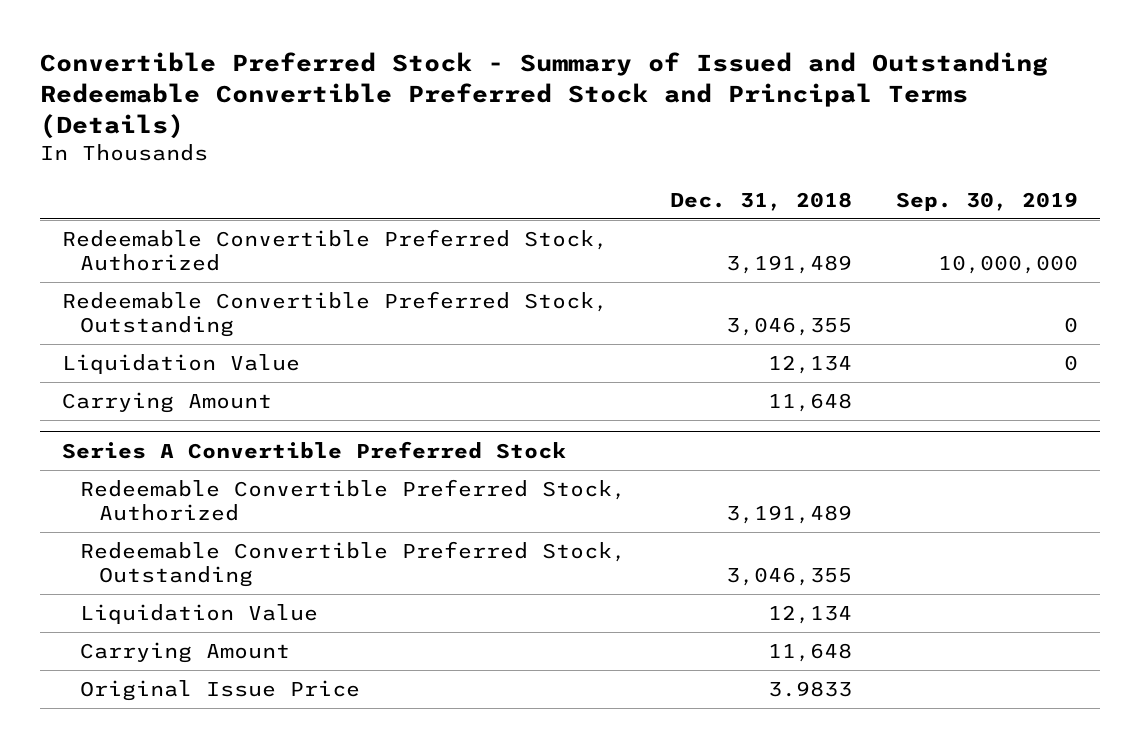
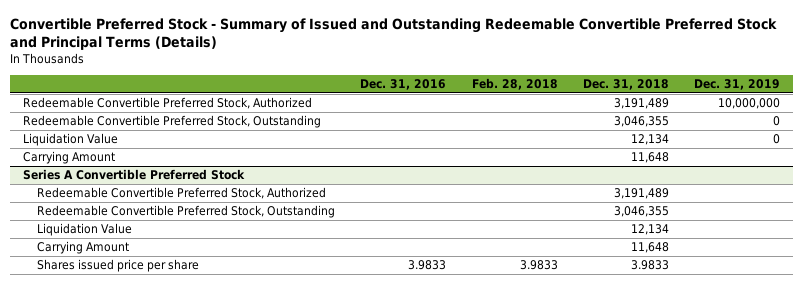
[896,191,1079,211] Sep. 30, 2019 -> none
none -> [360,79,447,91] Dec. 31, 2016
none -> [471,78,558,91] Feb. 28, 2018
none -> [694,79,781,91] Dec. 31, 2019
[80,680,361,702] Original Issue Price -> [37,259,200,273] Shares issued price per share

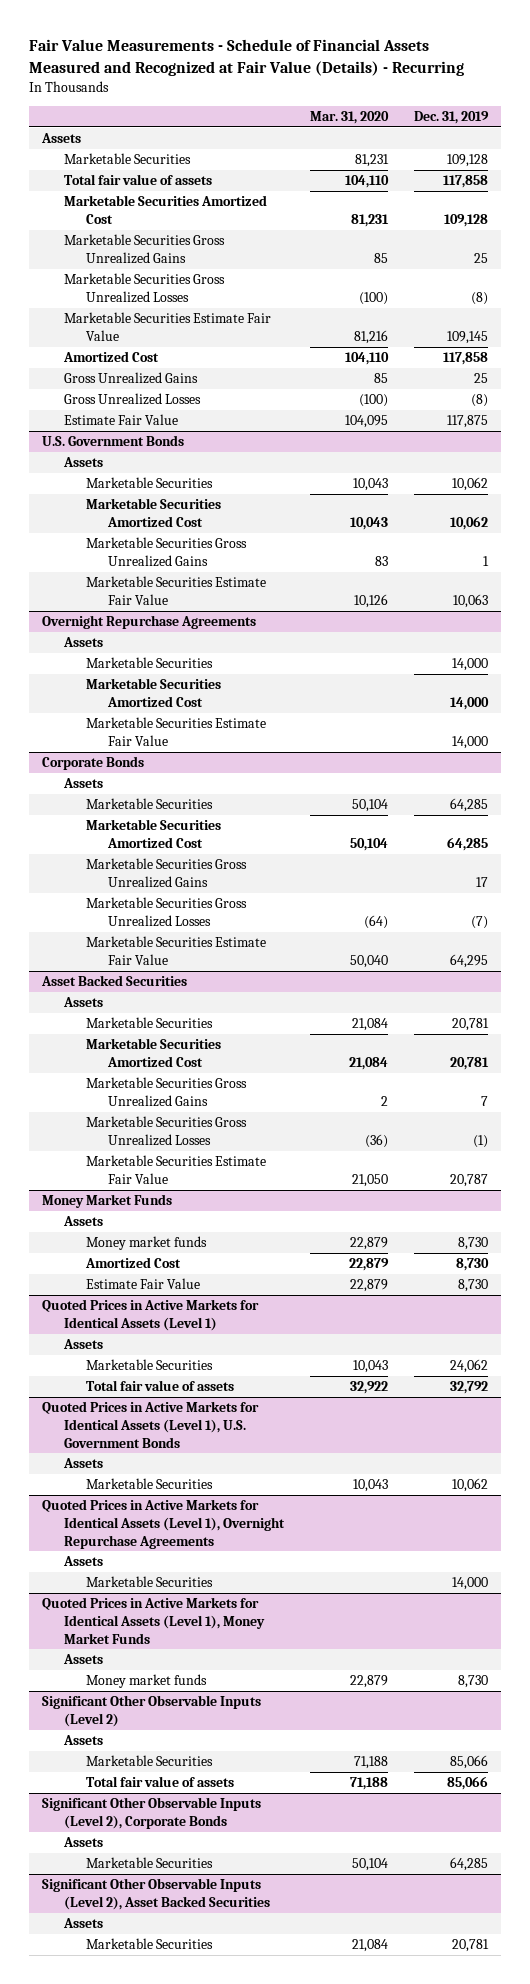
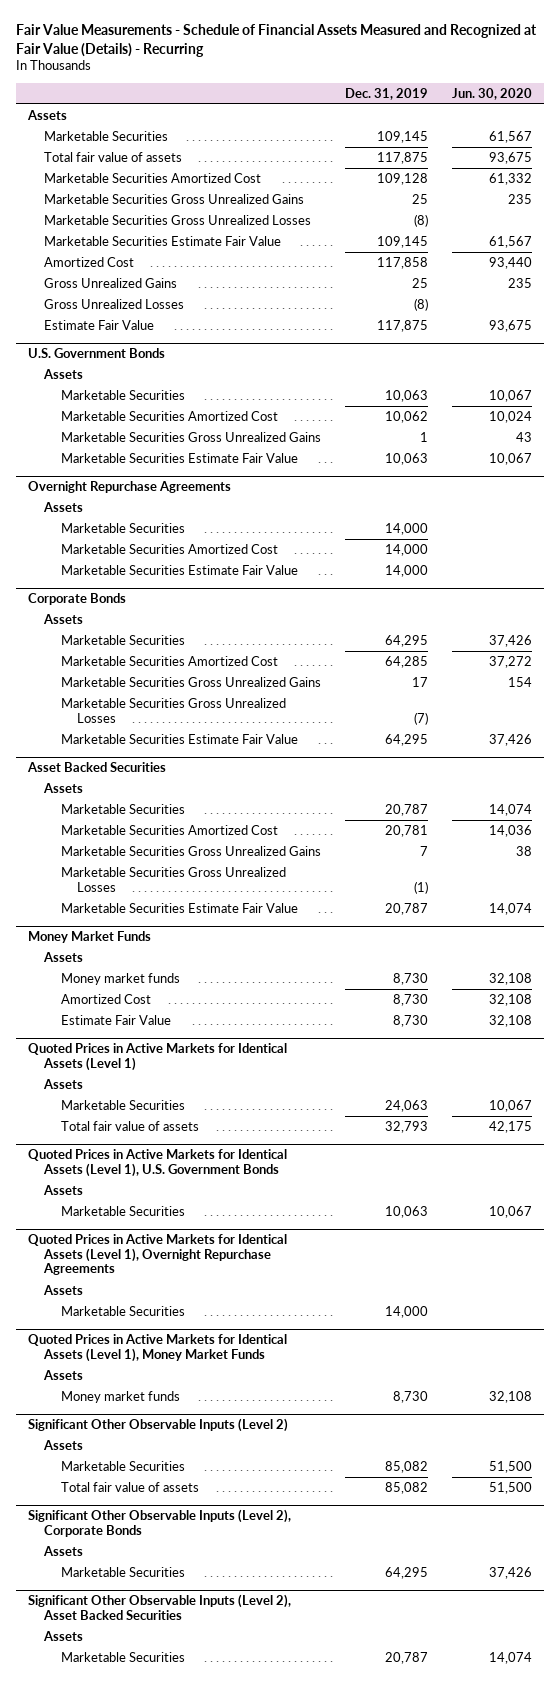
[310,110,390,124] Mar. 31, 2020 -> none
none -> [451,87,532,100] Jun. 30, 2020
[447,154,489,168] 109,128 -> [376,130,428,143] 109,145
[443,175,489,189] 117,858 -> [376,151,428,164] 117,875
[452,477,489,492] 10,062 -> [384,389,428,402] 10,063
[450,798,489,813] 64,285 -> [384,634,428,647] 64,295
[452,1018,490,1032] 20,781 -> [384,803,428,816] 20,787
[450,1359,489,1374] 24,062 -> [384,1099,428,1112] 24,063
[450,1381,489,1395] 32,792 -> [384,1120,428,1133] 32,793
[452,1478,489,1493] 10,062 -> [384,1205,428,1218] 10,063
[450,1755,489,1770] 85,066 -> [384,1460,428,1473] 85,082
[447,1776,489,1791] 85,066 -> [384,1481,428,1494] 85,082
[450,1857,489,1872] 64,285 -> [384,1566,428,1579] 64,295
[452,1939,490,1953] 20,781 -> [384,1651,428,1664] 20,787

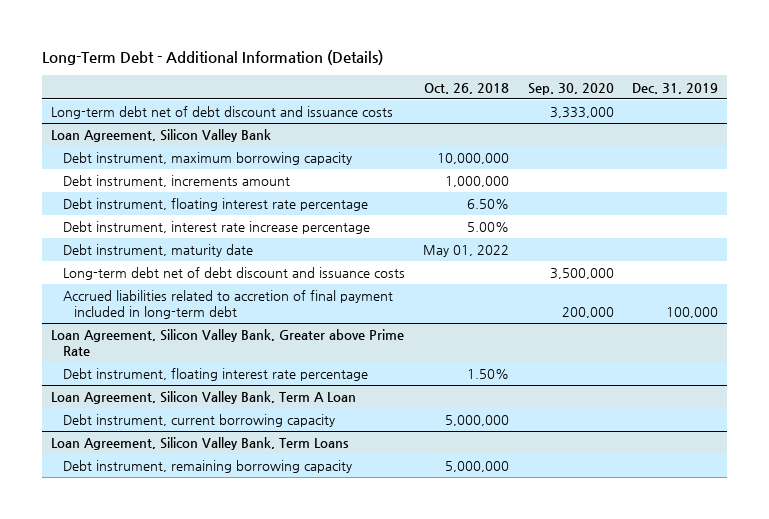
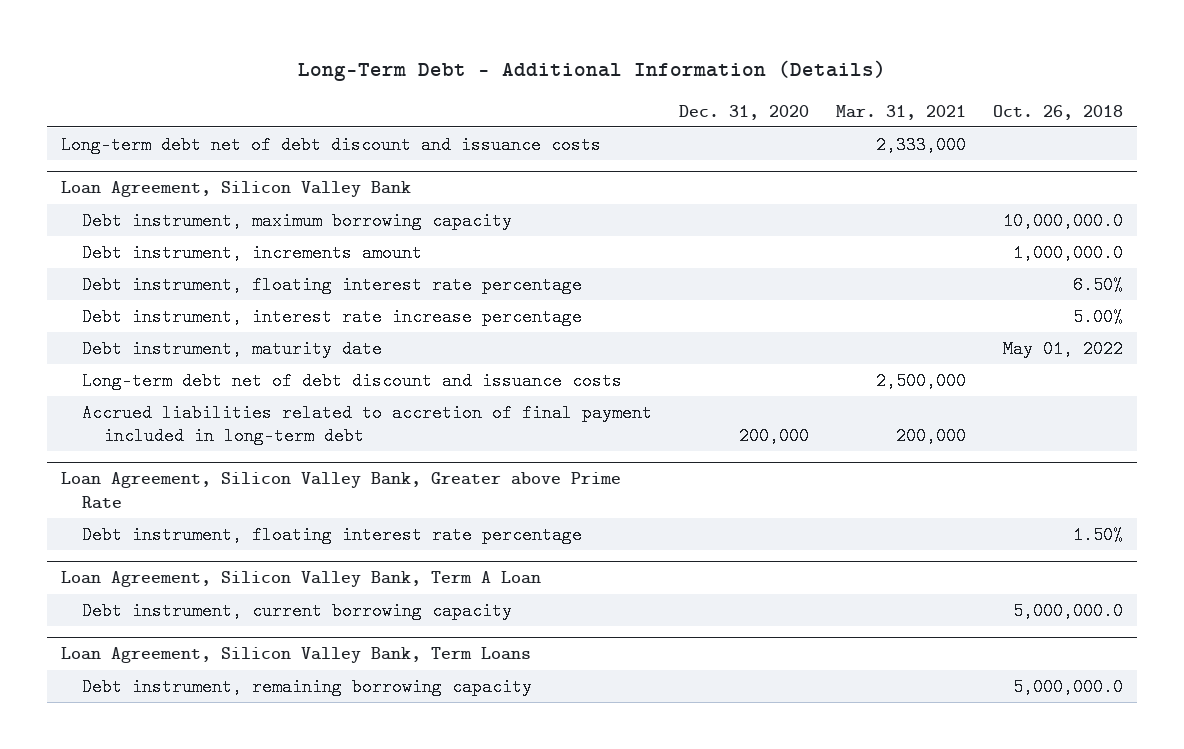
[527,82,614,95] Sep. 30, 2020 -> none
[632,82,719,94] Dec. 31, 2019 -> none
none -> [679,104,810,120] Dec. 31, 2020
none -> [836,104,967,120] Mar. 31, 2021
[437,153,510,165] 10,000,000 -> [1003,211,1124,230] 10,000,000.0
[445,176,510,188] 1,000,000 -> [1013,243,1124,262] 1,000,000.0
[445,415,510,427] 5,000,000 -> [1013,601,1124,620] 5,000,000.0
[445,461,510,473] 5,000,000 -> [1013,677,1124,696] 5,000,000.0

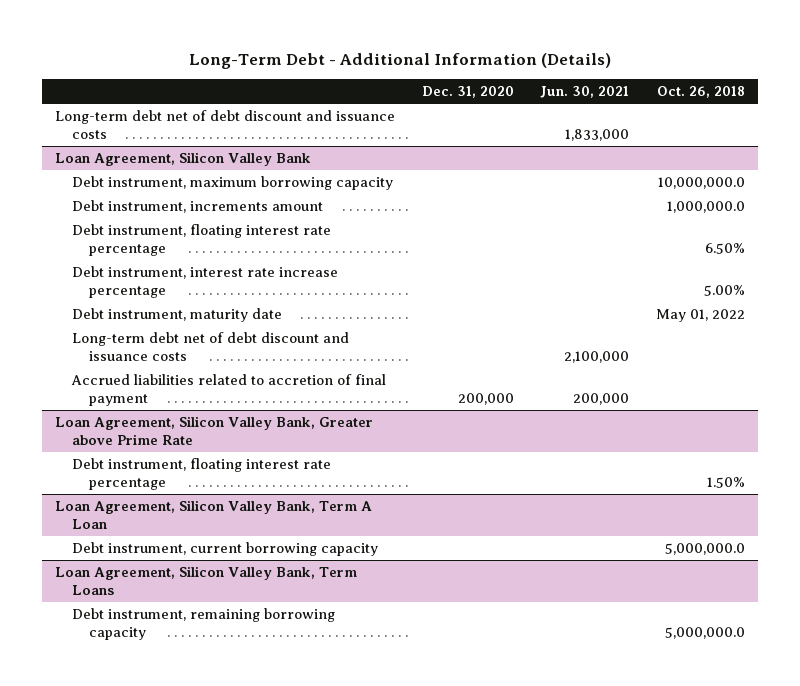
[836,104,967,120] Mar. 31, 2021 -> none
none -> [540,86,630,99] Jun. 30, 2021
[82,403,653,446] Accrued liabilities related to accretion of final payment included in long-term debt -> [70,373,386,406] Accrued liabilities related to accretion of final payment

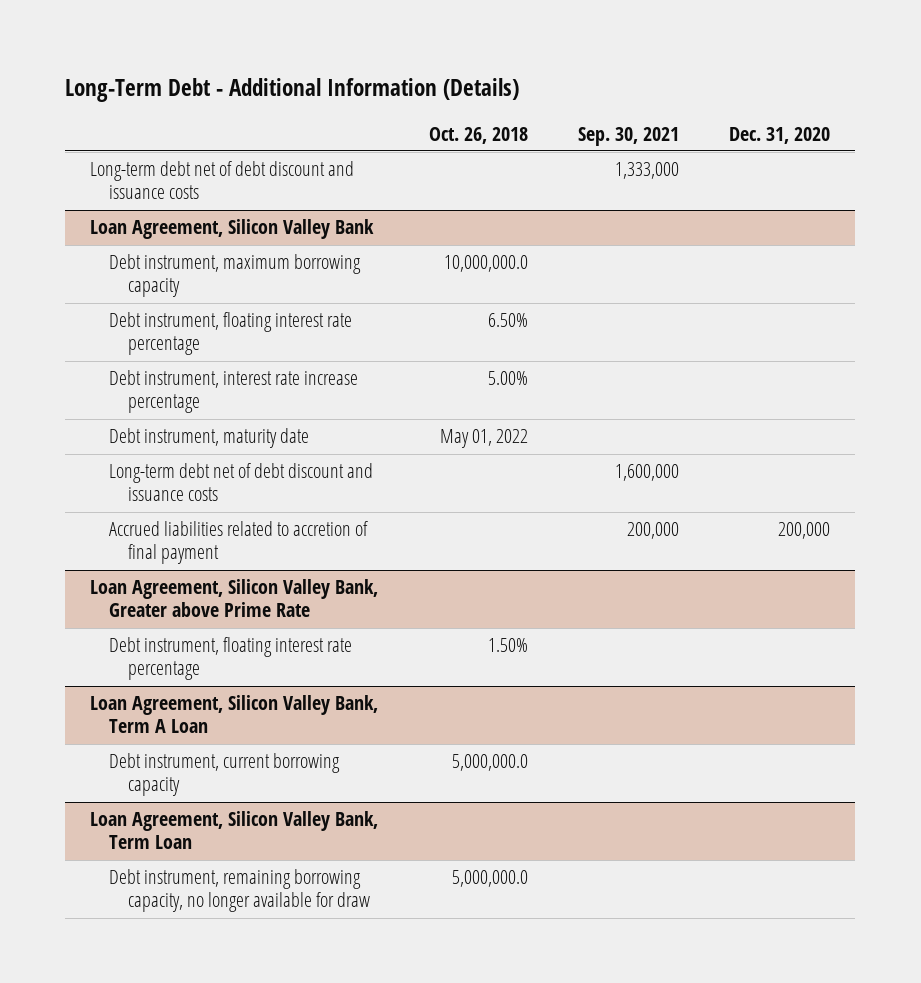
[540,86,630,99] Jun. 30, 2021 -> none
none -> [578,126,680,146] Sep. 30, 2021
[71,199,323,213] Debt instrument, increments amount -> none
[55,565,358,595] Loan Agreement, Silicon Valley Bank, Term Loans -> [90,811,379,850] Loan Agreement, Silicon Valley Bank, Term Loan
[71,607,335,640] Debt instrument, remaining borrowing capacity -> [109,869,370,913] Debt instrument, remaining borrowing capacity, no longer available for draw

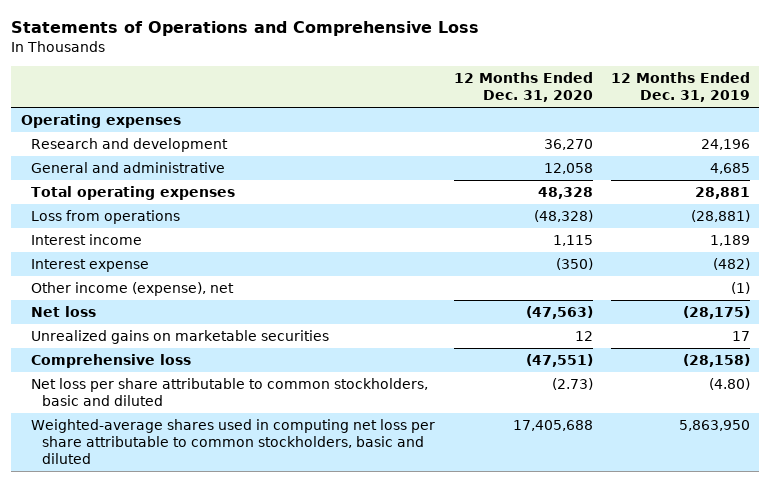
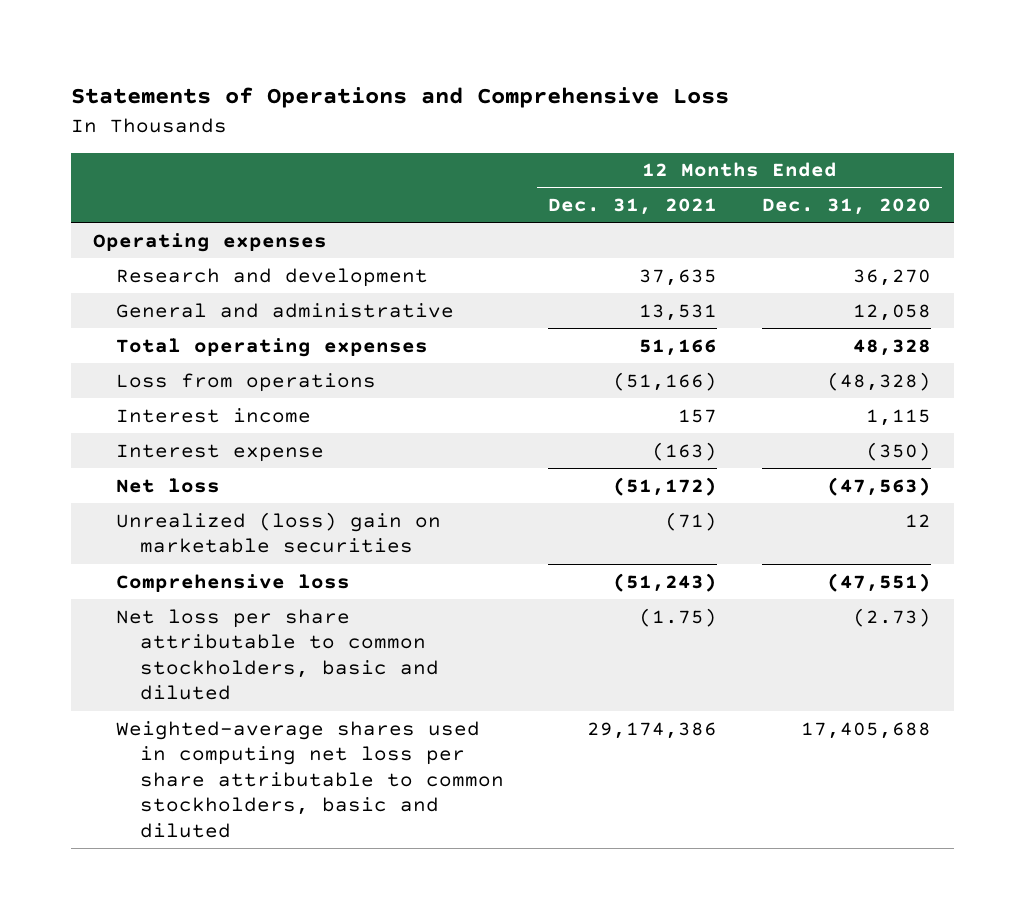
[610,72,750,103] 12 Months Ended Dec. 31, 2019 -> none
none -> [548,198,718,216] Dec. 31, 2021
[31,282,235,297] Other income (expense), net -> none
[31,330,330,345] Unrealized gains on marketable securities -> [116,511,442,554] Unrealized (loss) gain on marketable securities

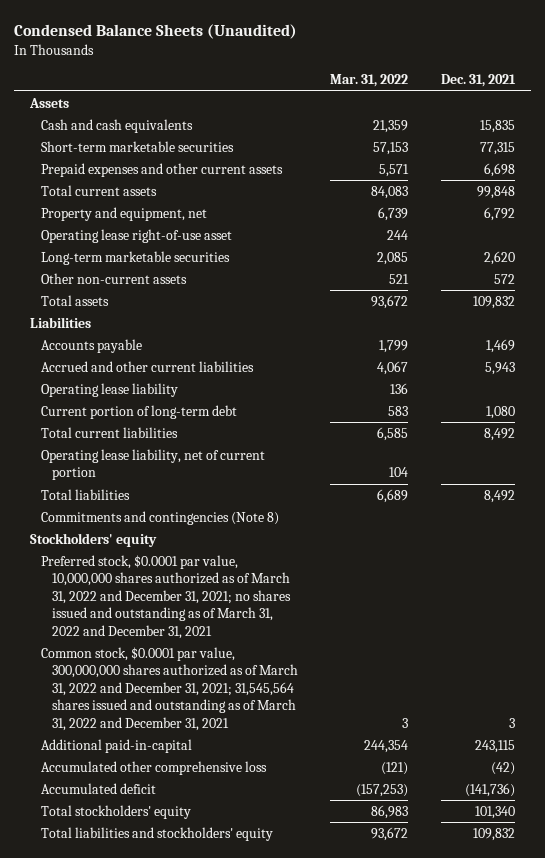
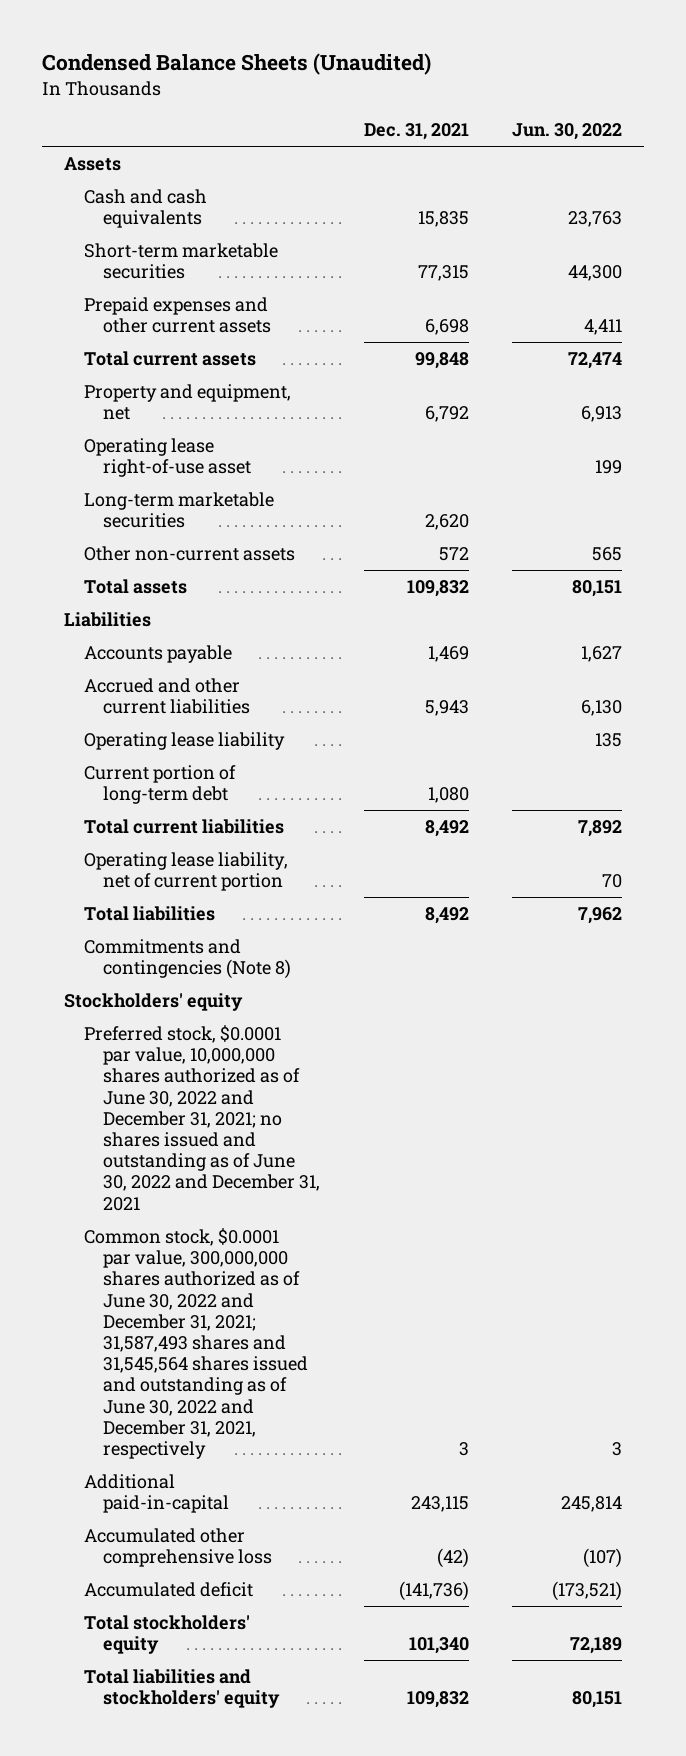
[330,74,409,88] Mar. 31, 2022 -> none
none -> [512,123,623,141] Jun. 30, 2022
[41,554,291,639] Preferred stock, $0.0001 par value, 10,000,000 shares authorized as of March 31, 2022 and December 31, 2021; no shares issued and outstanding as of March 31, 2022 and December 31, 2021 -> [83,1025,321,1211] Preferred stock, $0.0001 par value, 10,000,000 shares authorized as of June 30, 2022 and December 31, 2021; no shares issued and outstanding as of June 30, 2022 and December 31, 2021
[41,646,298,731] Common stock, $0.0001 par value, 300,000,000 shares authorized as of March 31, 2022 and December 31, 2021; 31,545,564 shares issued and outstanding as of March 31, 2022 and December 31, 2021 -> [83,1228,309,1459] Common stock, $0.0001 par value, 300,000,000 shares authorized as of June 30, 2022 and December 31, 2021; 31,587,493 shares and 31,545,564 shares issued and outstanding as of June 30, 2022 and December 31, 2021, respectively

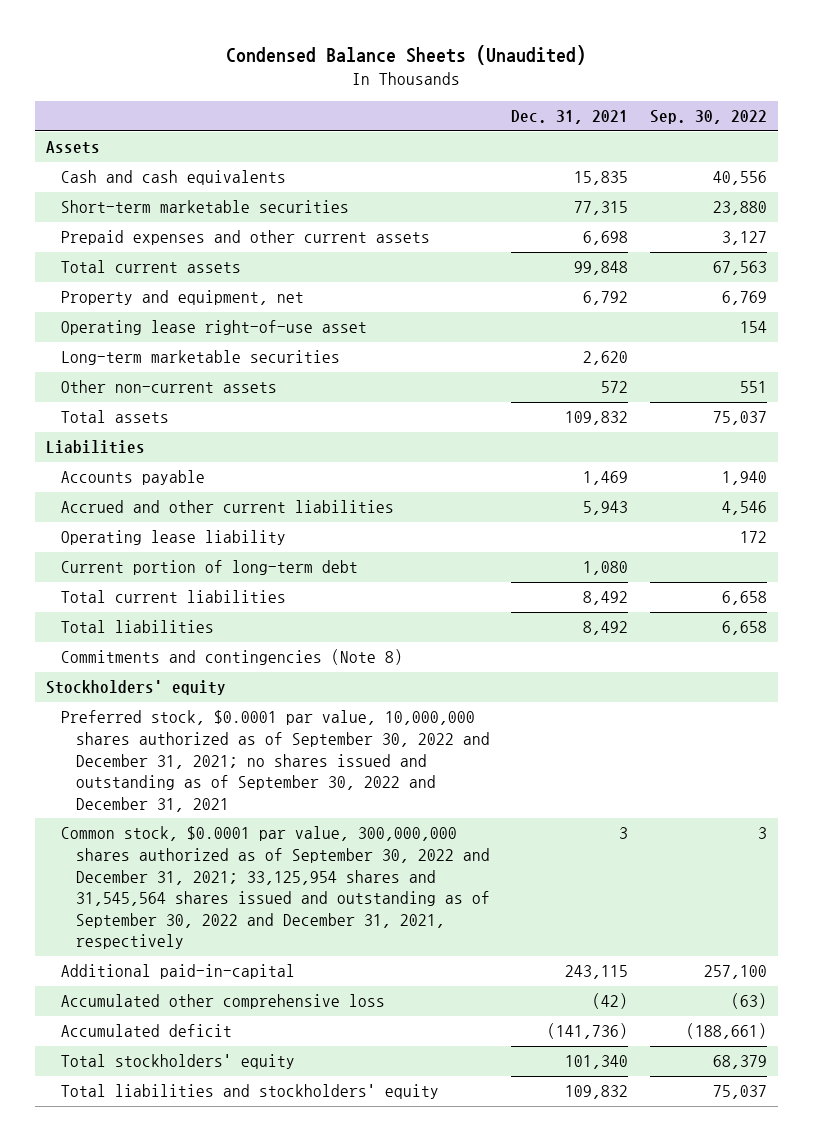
[512,123,623,141] Jun. 30, 2022 -> none
none -> [649,110,767,125] Sep. 30, 2022
[83,852,288,892] Operating lease liability, net of current portion -> none
[83,1025,321,1211] Preferred stock, $0.0001 par value, 10,000,000 shares authorized as of June 30, 2022 and December 31, 2021; no shares issued and outstanding as of June 30, 2022 and December 31, 2021 -> [60,710,490,812] Preferred stock, $0.0001 par value, 10,000,000 shares authorized as of September 30, 2022 and December 31, 2021; no shares issued and outstanding as of September 30, 2022 and December 31, 2021
[83,1228,309,1459] Common stock, $0.0001 par value, 300,000,000 shares authorized as of June 30, 2022 and December 31, 2021; 31,587,493 shares and 31,545,564 shares issued and outstanding as of June 30, 2022 and December 31, 2021, respectively -> [60,826,490,950] Common stock, $0.0001 par value, 300,000,000 shares authorized as of September 30, 2022 and December 31, 2021; 33,125,954 shares and 31,545,564 shares issued and outstanding as of September 30, 2022 and December 31, 2021, respectively

